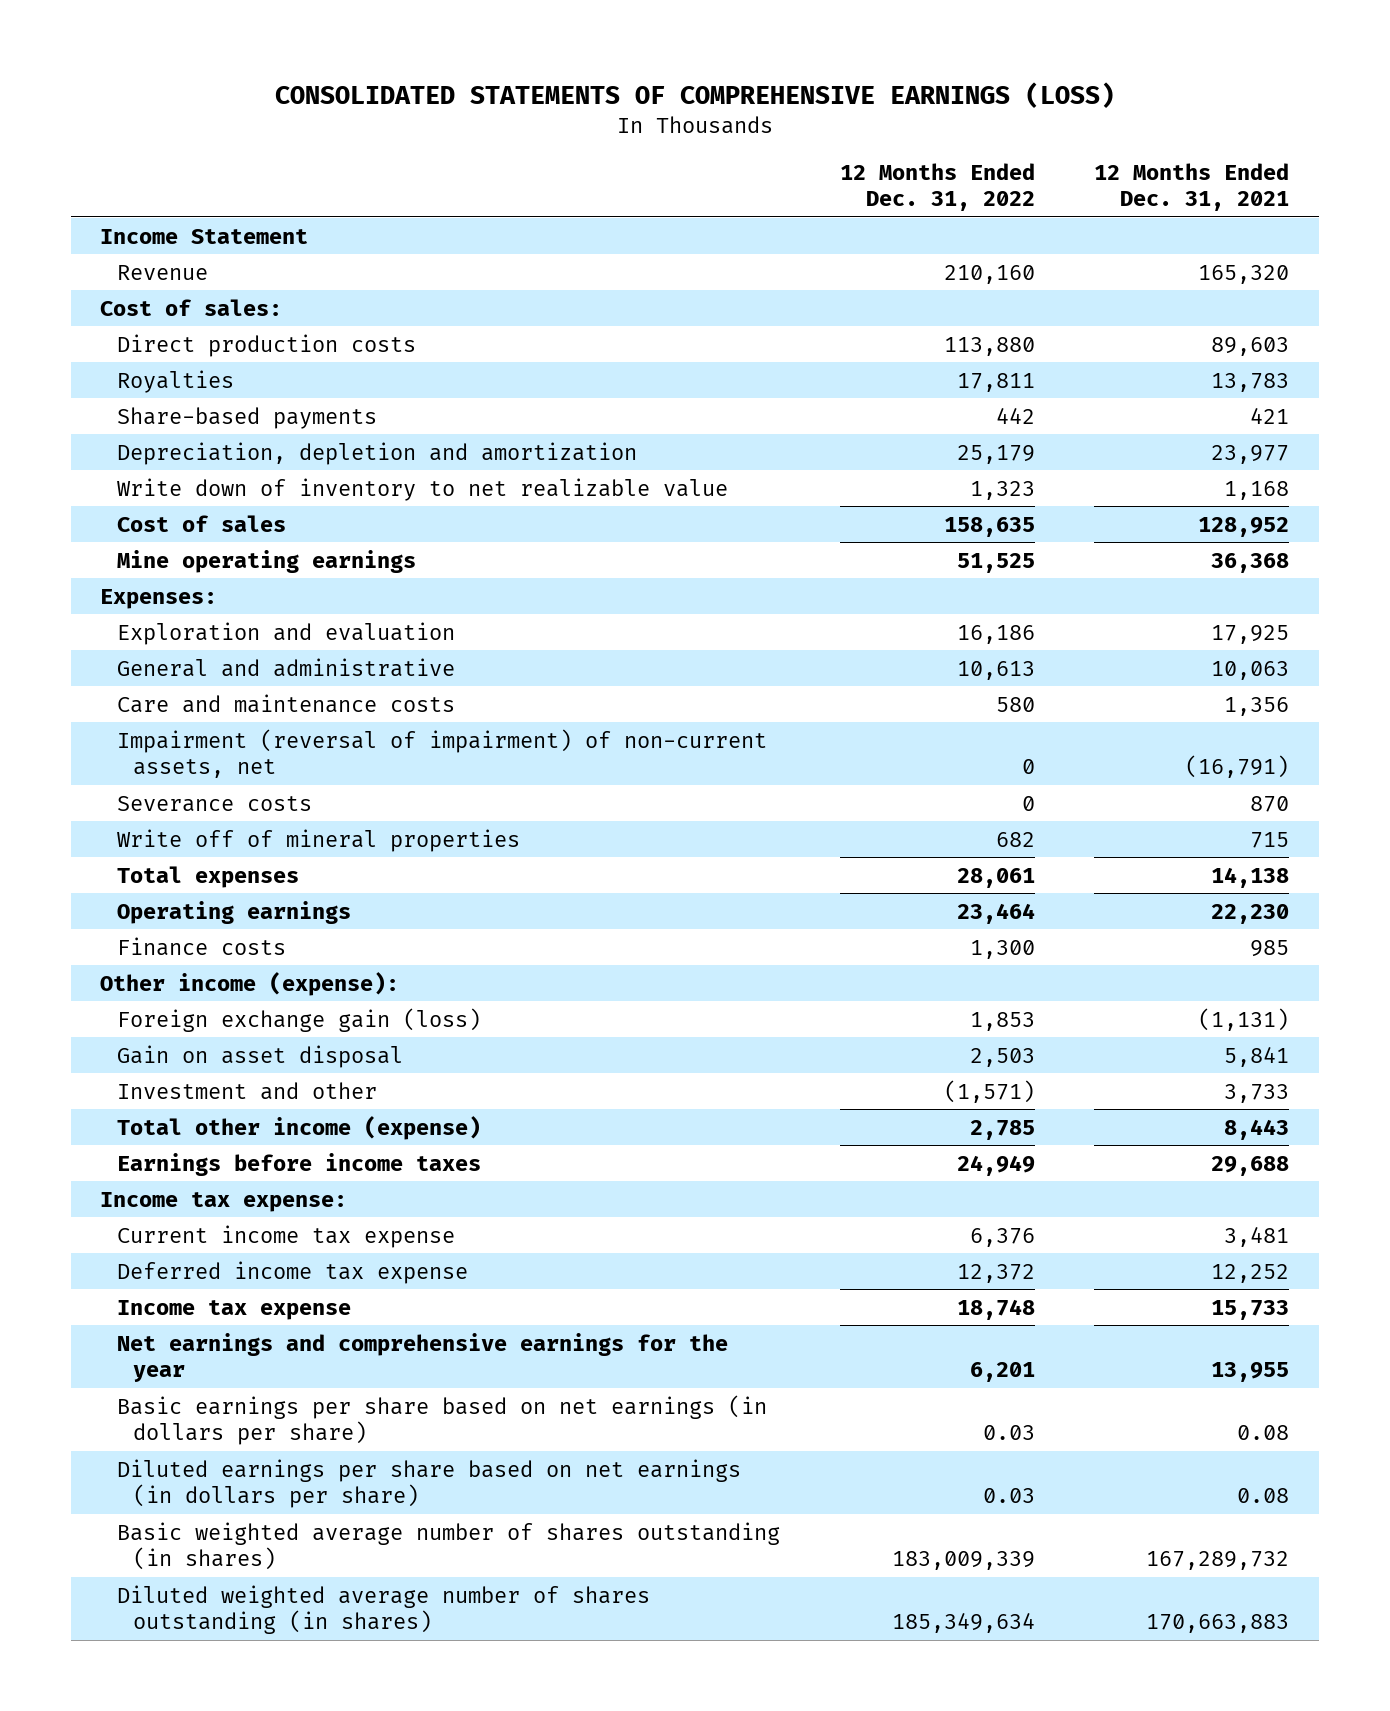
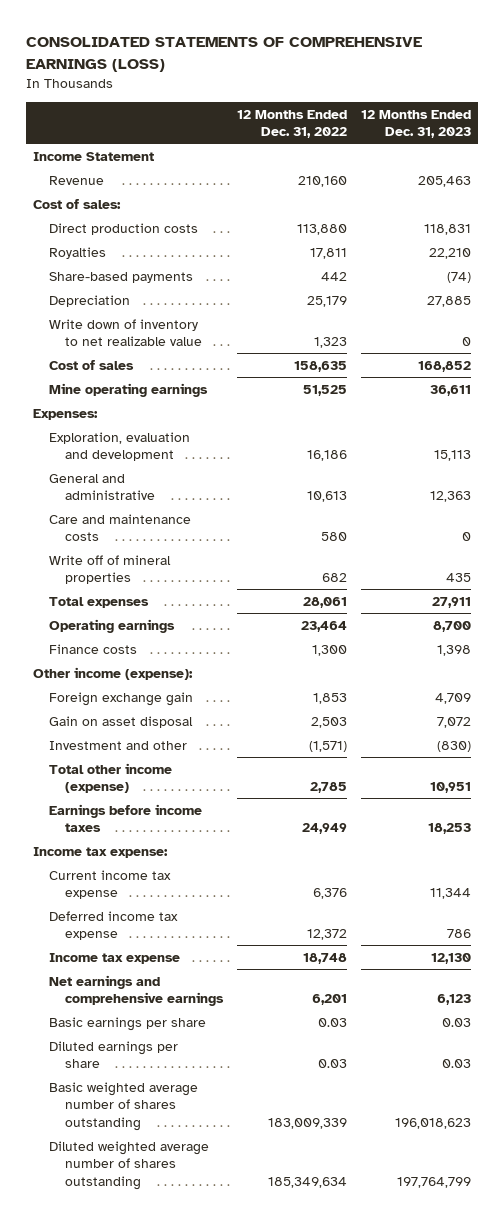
[1094,162,1290,211] 12 Months Ended Dec. 31, 2021 -> none
none -> [360,109,471,139] 12 Months Ended Dec. 31, 2023
[116,441,637,465] Depreciation, depletion and amortization -> [48,294,130,307] Depreciation
[116,621,455,645] Exploration and evaluation -> [48,431,190,462] Exploration, evaluation and development
[116,728,767,779] Impairment (reversal of impairment) of non-current assets, net -> none
[116,795,312,812] Severance costs -> none
[116,1007,481,1032] Foreign exchange gain (loss) -> [48,691,193,706] Foreign exchange gain
[116,1332,728,1383] Net earnings and comprehensive earnings for the year -> [48,974,224,1007] Net earnings and comprehensive earnings
[116,1394,767,1446] Basic earnings per share based on net earnings (in dollars per share) -> [48,1016,206,1031] Basic earnings per share
[116,1458,741,1509] Diluted earnings per share based on net earnings (in dollars per share) -> [48,1040,178,1069] Diluted earnings per share
[116,1521,780,1571] Basic weighted average number of shares outstanding (in shares) -> [48,1081,198,1131] Basic weighted average number of shares outstanding
[116,1584,650,1635] Diluted weighted average number of shares outstanding (in shares) -> [48,1140,209,1190] Diluted weighted average number of shares outstanding

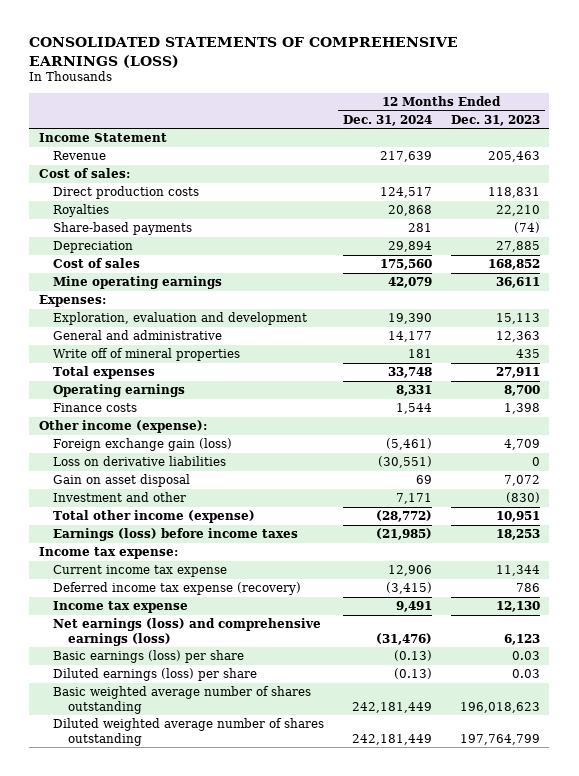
[236,109,347,139] 12 Months Ended Dec. 31, 2022 -> none
none -> [343,114,433,126] Dec. 31, 2024
[48,318,202,347] Write down of inventory to net realizable value -> none
[48,513,191,542] Care and maintenance costs -> none
[48,691,193,706] Foreign exchange gain -> [53,438,233,452] Foreign exchange gain (loss)
none -> [53,456,227,467] Loss on derivative liabilities
[48,803,202,833] Earnings before income taxes -> [53,528,299,542] Earnings (loss) before income taxes
[48,910,178,941] Deferred income tax expense -> [53,582,302,596] Deferred income tax expense (recovery)
[48,974,224,1007] Net earnings and comprehensive earnings -> [53,618,322,646] Net earnings (loss) and comprehensive earnings (loss)
[48,1016,206,1031] Basic earnings per share -> [53,650,245,664] Basic earnings (loss) per share
[48,1040,178,1069] Diluted earnings per share -> [53,668,258,682] Diluted earnings (loss) per share

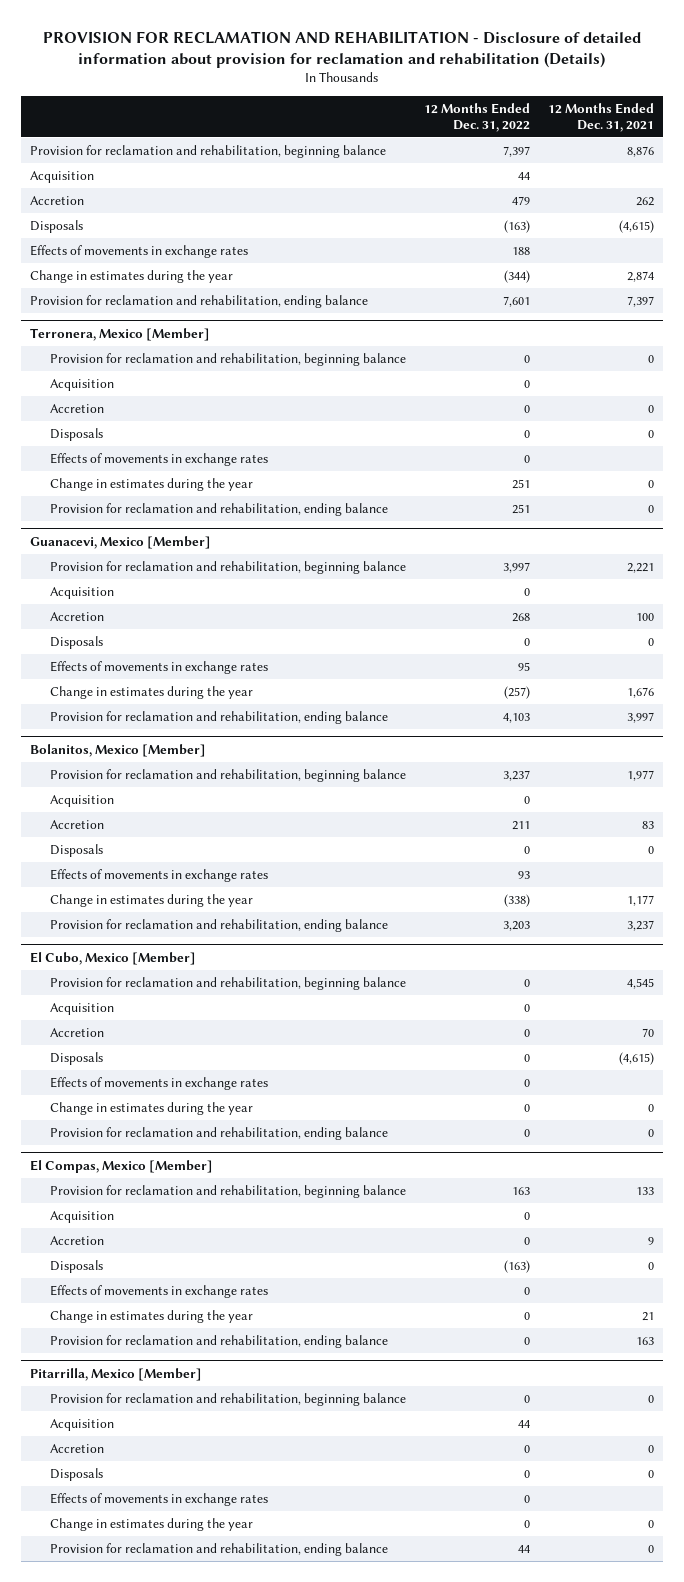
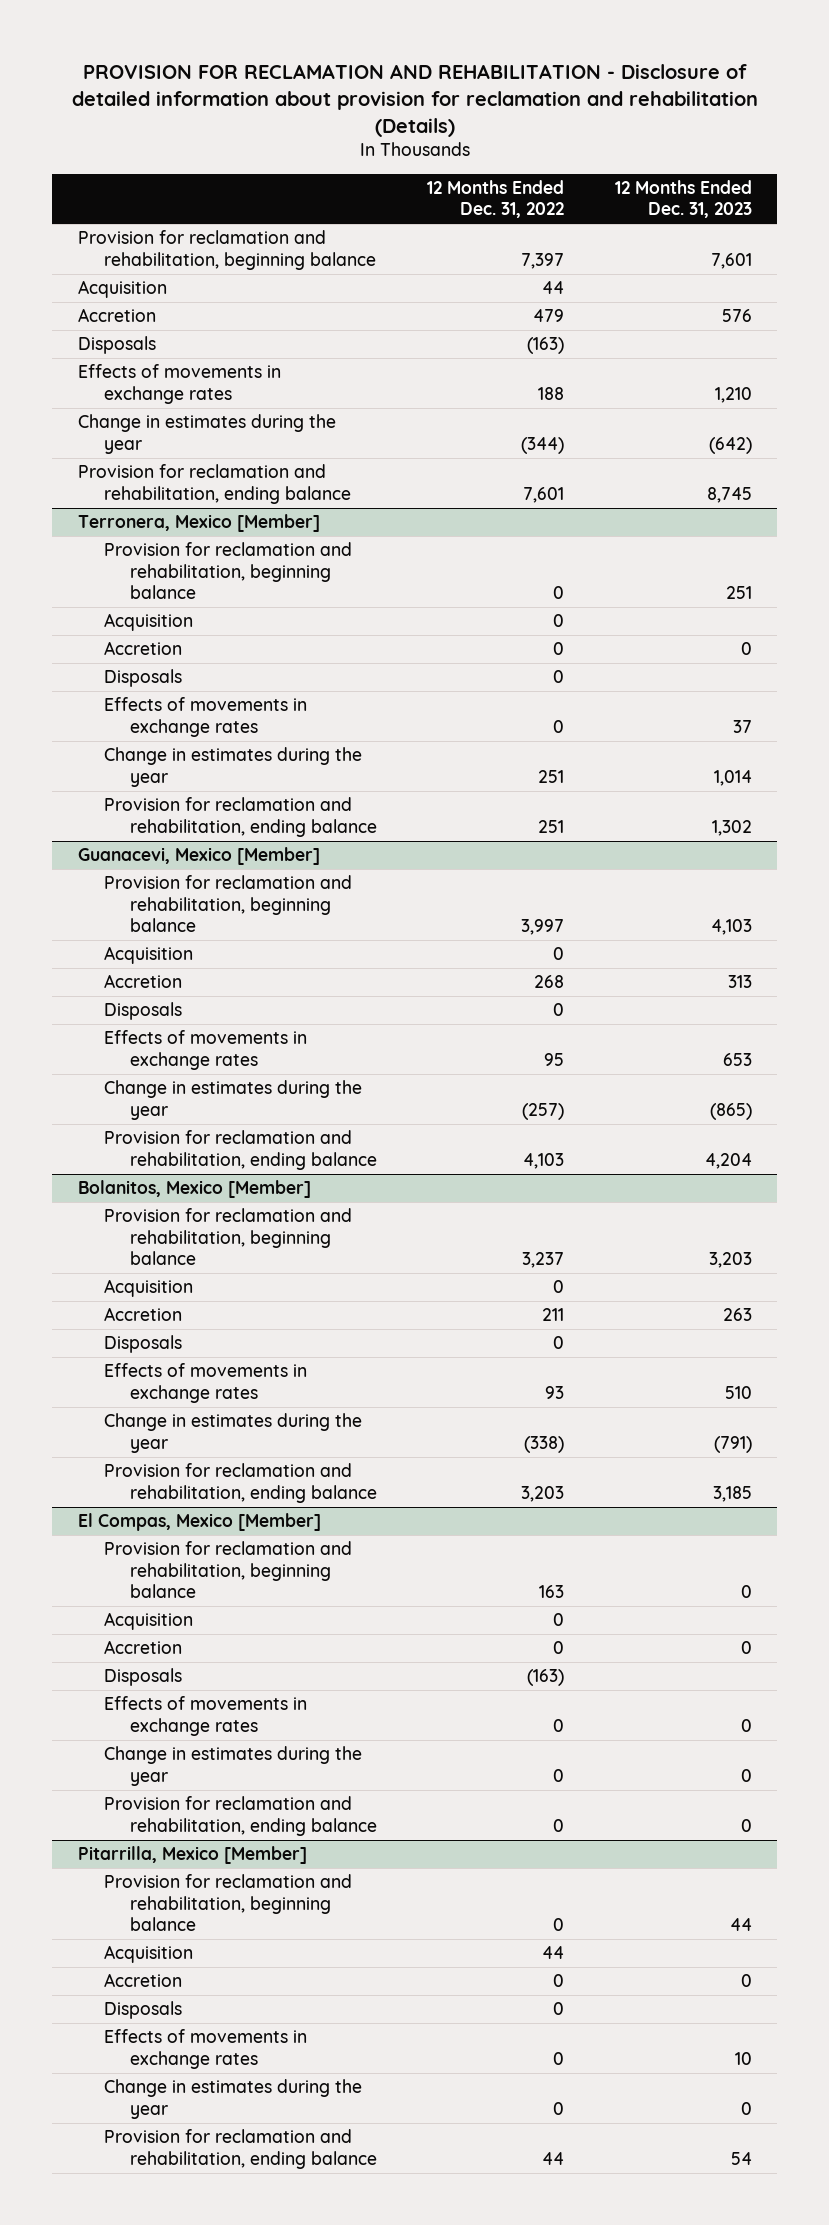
[548,103,655,132] 12 Months Ended Dec. 31, 2021 -> none
none -> [614,180,752,219] 12 Months Ended Dec. 31, 2023
[30,951,197,965] El Cubo, Mexico [Member] -> none
[50,976,407,990] Provision for reclamation and rehabilitation, beginning balance -> none
[50,1002,115,1015] Acquisition -> none
[50,1027,105,1037] Accretion -> none
[50,1051,104,1065] Disposals -> none
[50,1076,269,1090] Effects of movements in exchange rates -> none
[50,1101,254,1115] Change in estimates during the year -> none
[50,1126,389,1140] Provision for reclamation and rehabilitation, ending balance -> none

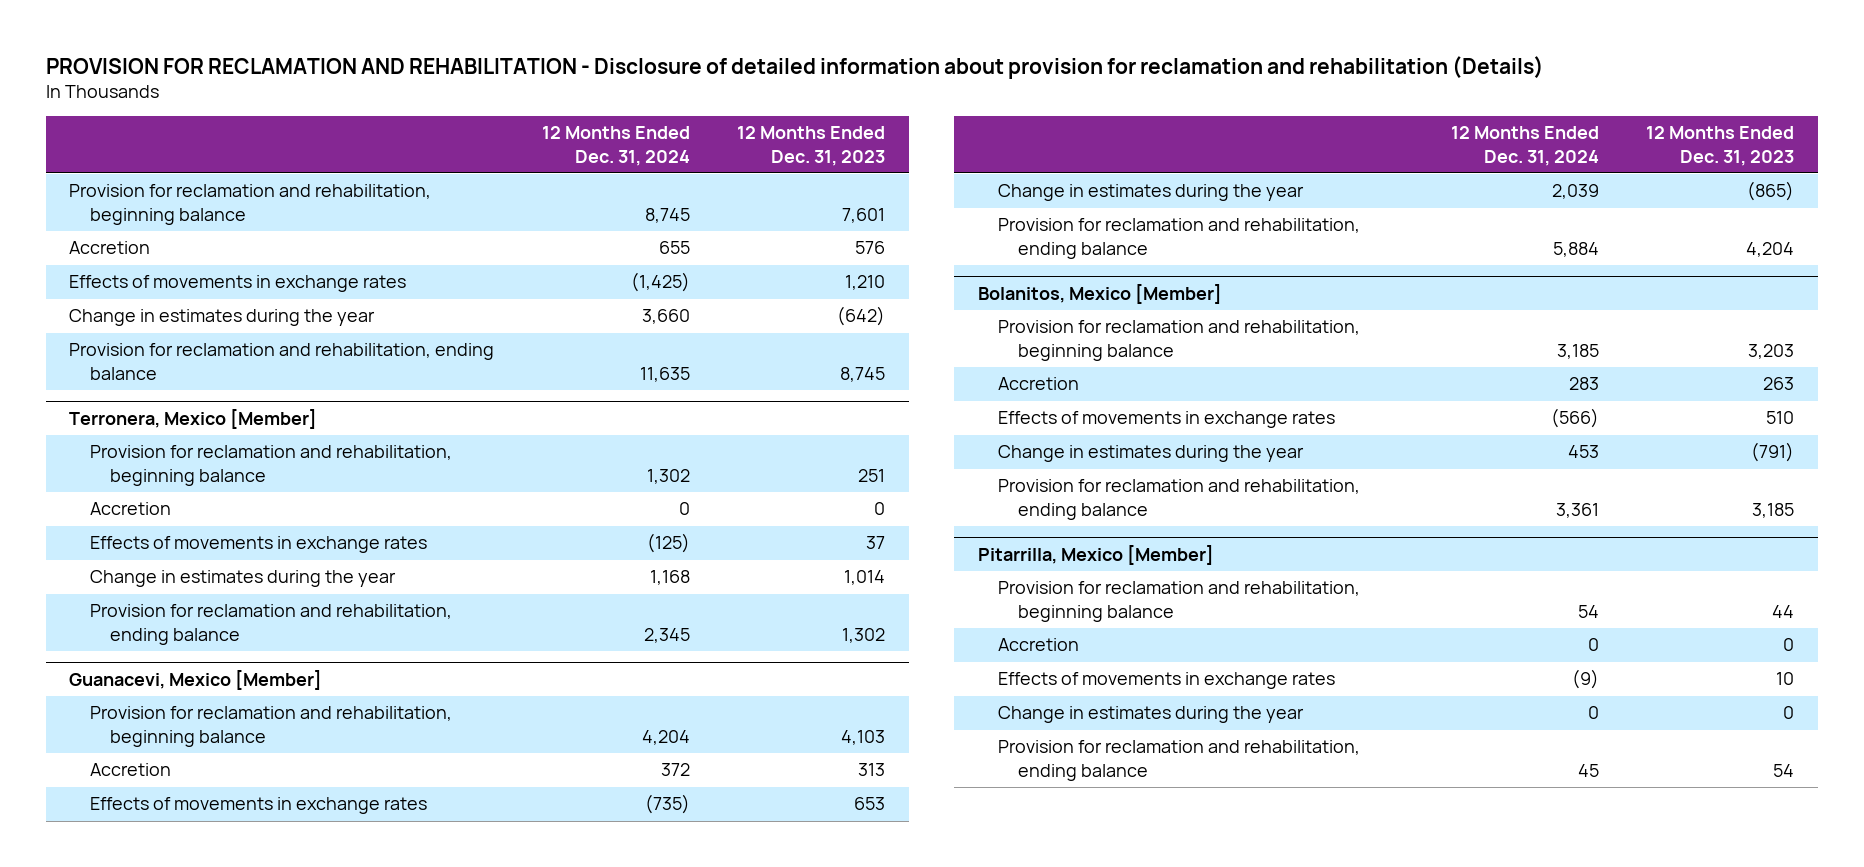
[427,180,565,219] 12 Months Ended Dec. 31, 2022 -> none
none -> [541,126,690,166] 12 Months Ended Dec. 31, 2024
[77,280,167,299] Acquisition -> none
[77,336,156,355] Disposals -> none
[103,613,193,632] Acquisition -> none
[103,669,182,688] Disposals -> none
[103,946,193,965] Acquisition -> none
[103,1002,182,1021] Disposals -> none
[103,1279,193,1298] Acquisition -> none
[103,1335,182,1354] Disposals -> none
[77,1513,321,1532] El Compas, Mexico [Member] -> none
[103,1541,352,1598] Provision for reclamation and rehabilitation, beginning balance -> none
[103,1612,193,1631] Acquisition -> none
[103,1640,182,1655] Accretion -> none
[103,1668,182,1687] Disposals -> none
[103,1696,307,1736] Effects of movements in exchange rates -> none
[103,1746,362,1786] Change in estimates during the year -> none
[103,1796,377,1836] Provision for reclamation and rehabilitation, ending balance -> none
[103,1945,193,1964] Acquisition -> none
[103,2001,182,2020] Disposals -> none

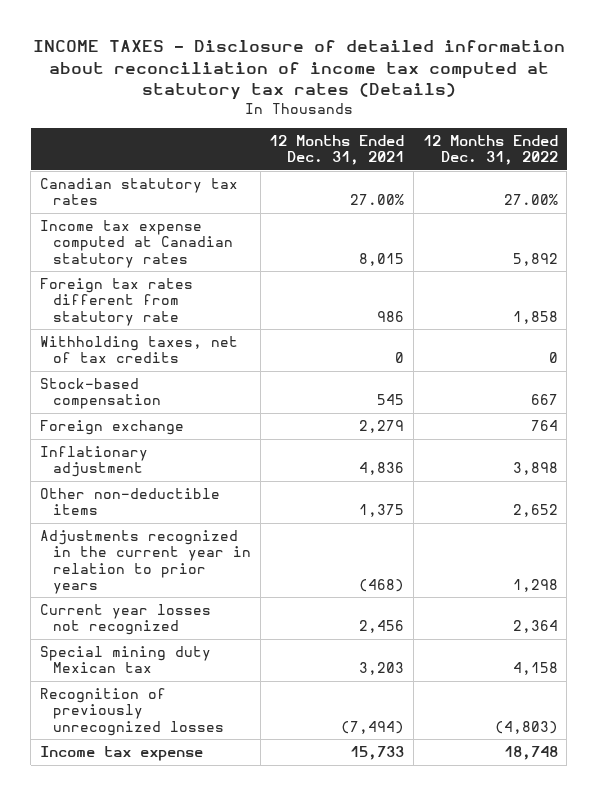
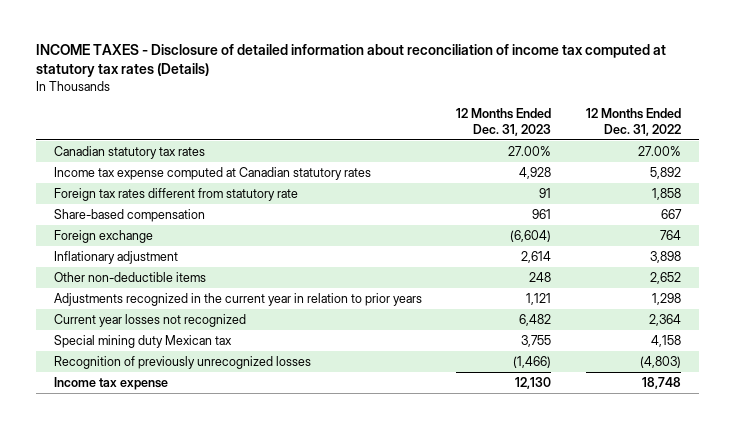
[269,134,405,165] 12 Months Ended Dec. 31, 2021 -> none
none -> [456,108,552,136] 12 Months Ended Dec. 31, 2023
[39,336,238,364] Withholding taxes, net of tax credits -> none
[39,378,162,410] Stock-based compensation -> [53,208,205,222] Share-based compensation

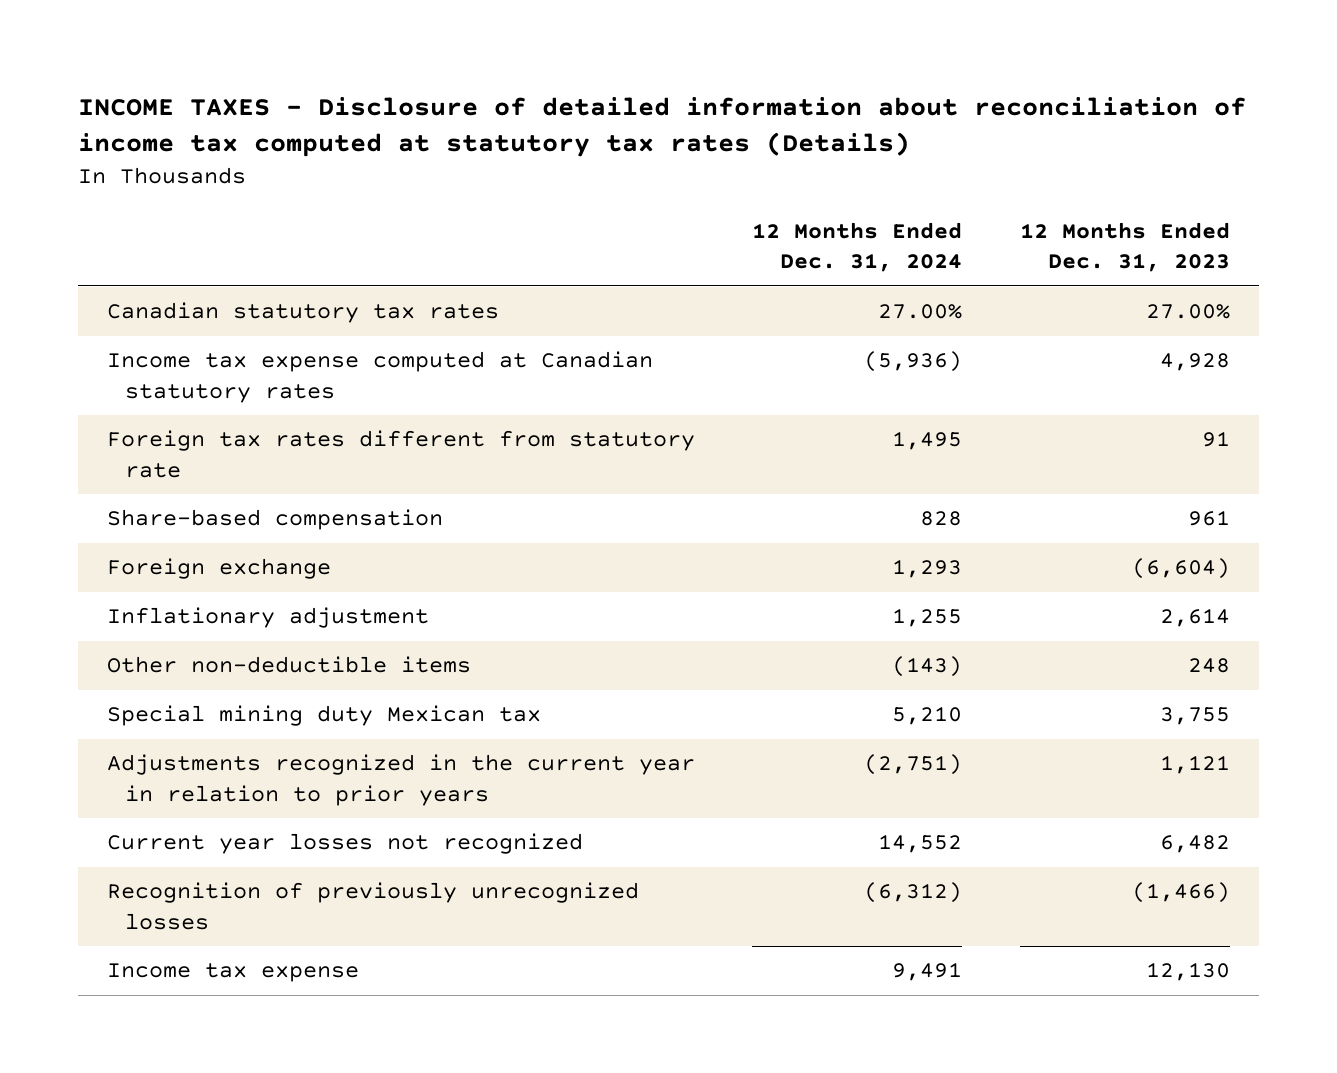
[586,108,682,136] 12 Months Ended Dec. 31, 2022 -> none
none -> [752,221,963,273] 12 Months Ended Dec. 31, 2024
[53,334,232,348] Special mining duty Mexican tax -> [106,705,541,727] Special mining duty Mexican tax

